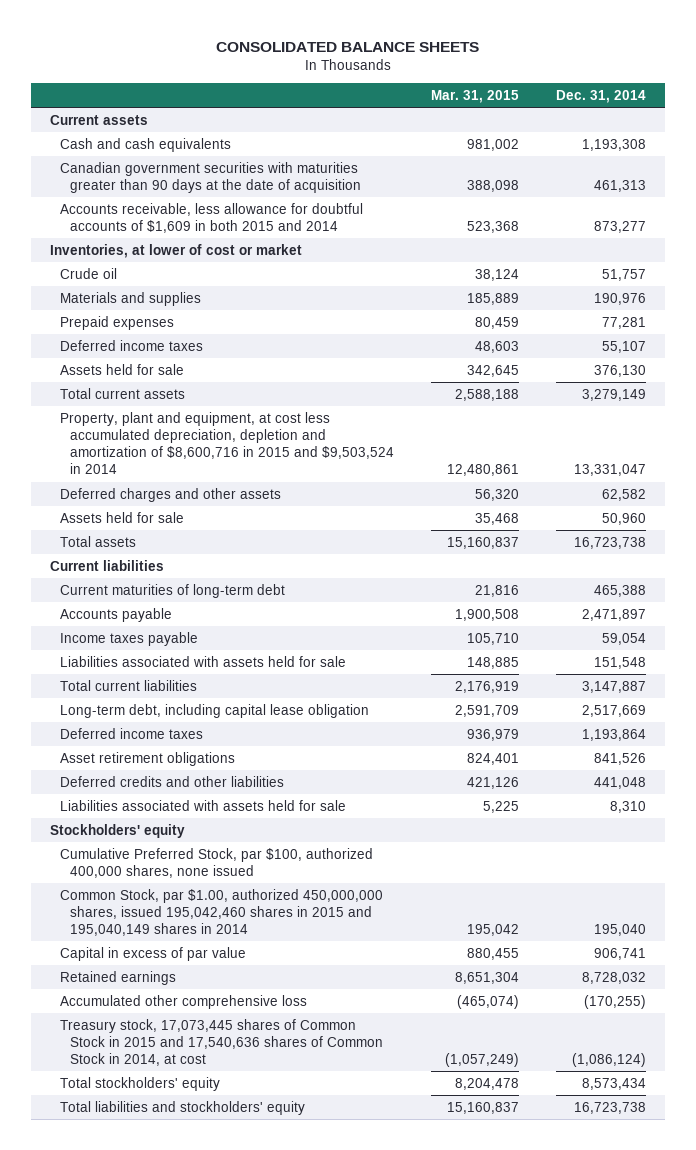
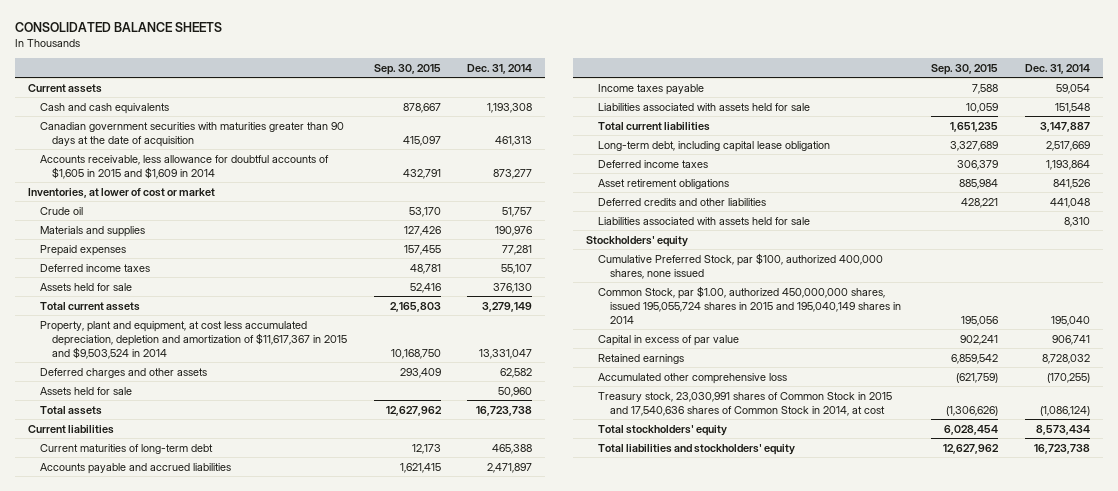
[431,89,520,103] Mar. 31, 2015 -> none
none -> [373,63,441,75] Sep. 30, 2015
[59,202,363,233] Accounts receivable, less allowance for doubtful accounts of $1,609 in both 2015 and 2014 -> [40,154,330,179] Accounts receivable, less allowance for doubtful accounts of $1,605 in 2015 and $1,609 in 2014
[59,411,395,475] Property, plant and equipment, at cost less accumulated depreciation, depletion and amortization of $8,600,716 in 2015 and $9,503,524 in 2014 -> [40,320,347,359] Property, plant and equipment, at cost less accumulated depreciation, depletion and amortization of $11,617,367 in 2015 and $9,503,524 in 2014
[59,607,172,622] Accounts payable -> [40,462,232,474] Accounts payable and accrued liabilities
[59,888,383,936] Common Stock, par $1.00, authorized 450,000,000 shares, issued 195,042,460 shares in 2015 and 195,040,149 shares in 2014 -> [598,285,901,324] Common Stock, par $1.00, authorized 450,000,000 shares, issued 195,055,724 shares in 2015 and 195,040,149 shares in 2014
[59,1018,384,1066] Treasury stock, 17,073,445 shares of Common Stock in 2015 and 17,540,636 shares of Common Stock in 2014, at cost -> [598,391,893,416] Treasury stock, 23,030,991 shares of Common Stock in 2015 and 17,540,636 shares of Common Stock in 2014, at cost

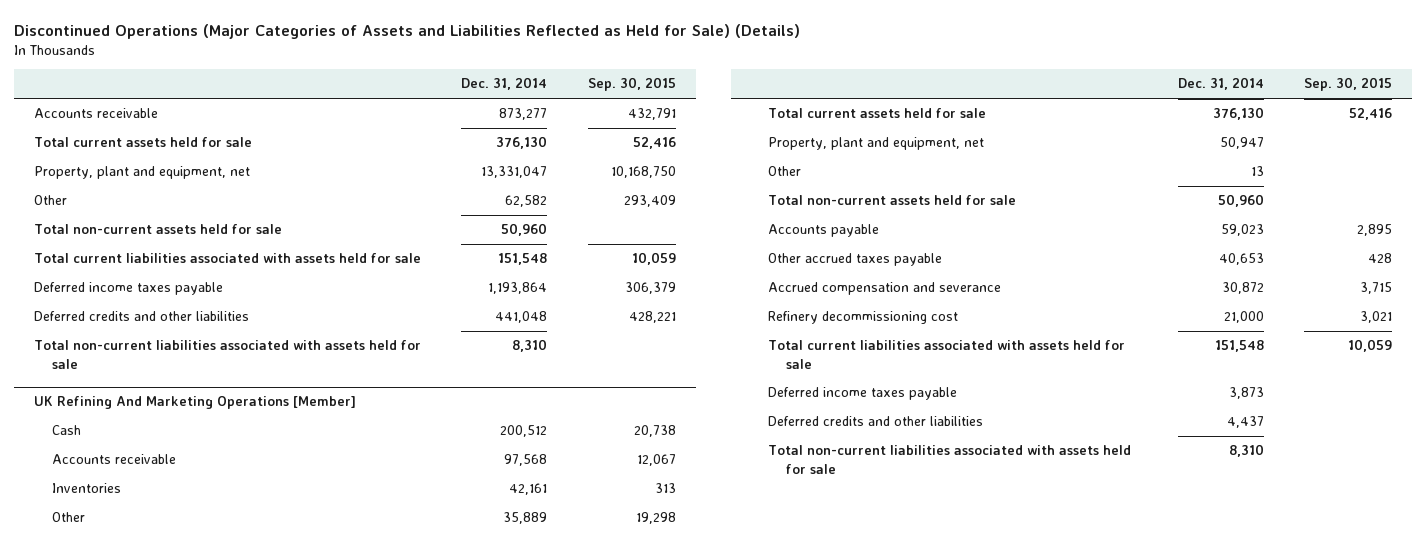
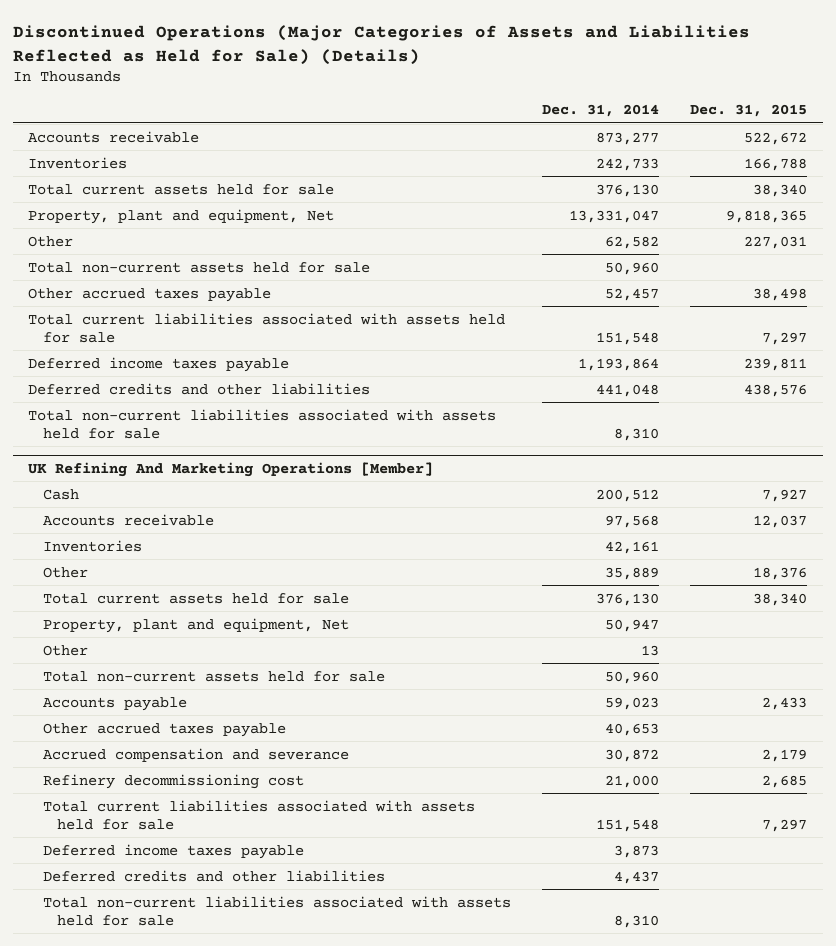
[587,77,676,92] Sep. 30, 2015 -> none
none -> [690,104,808,118] Dec. 31, 2015
none -> [28,156,128,169] Inventories
[34,166,251,180] Property, plant and equipment, net -> [28,208,335,224] Property, plant and equipment, Net
none -> [28,287,272,302] Other accrued taxes payable
[768,137,985,151] Property, plant and equipment, net -> [42,617,349,633] Property, plant and equipment, Net

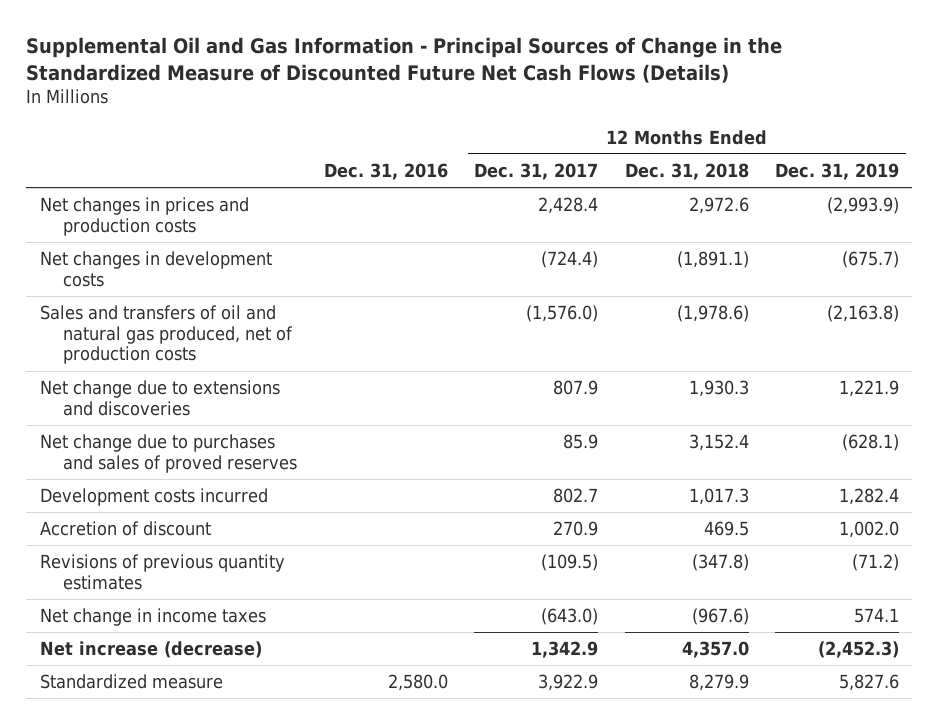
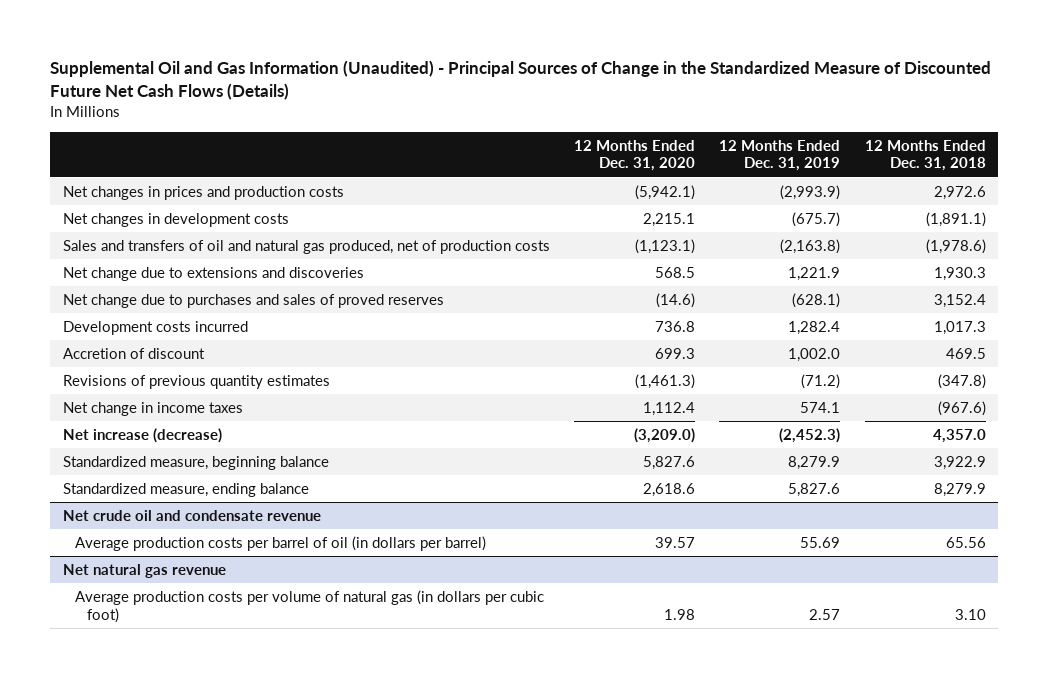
[26,37,783,84] Supplemental Oil and Gas Information - Principal Sources of Change in the Standardized Measure of Discounted Future Net Cash Flows (Details) -> [50,59,992,100] Supplemental Oil and Gas Information (Unaudited) - Principal Sources of Change in the Standardized Measure of Discounted Future Net Cash Flows (Details)
[323,162,448,180] Dec. 31, 2016 -> none
[474,162,599,180] Dec. 31, 2017 -> none
none -> [574,139,696,172] 12 Months Ended Dec. 31, 2020
[39,673,223,689] Standardized measure -> [62,455,329,470] Standardized measure, beginning balance
[688,673,749,691] 8,279.9 -> [933,455,986,470] 3,922.9
[839,673,900,691] 5,827.6 -> [788,455,841,470] 8,279.9
none -> [62,482,309,497] Standardized measure, ending balance
none -> [62,509,321,521] Net crude oil and condensate revenue
none -> [74,535,486,551] Average production costs per barrel of oil (in dollars per barrel)
none -> [62,563,226,578] Net natural gas revenue
none -> [74,589,544,623] Average production costs per volume of natural gas (in dollars per cubic foot)

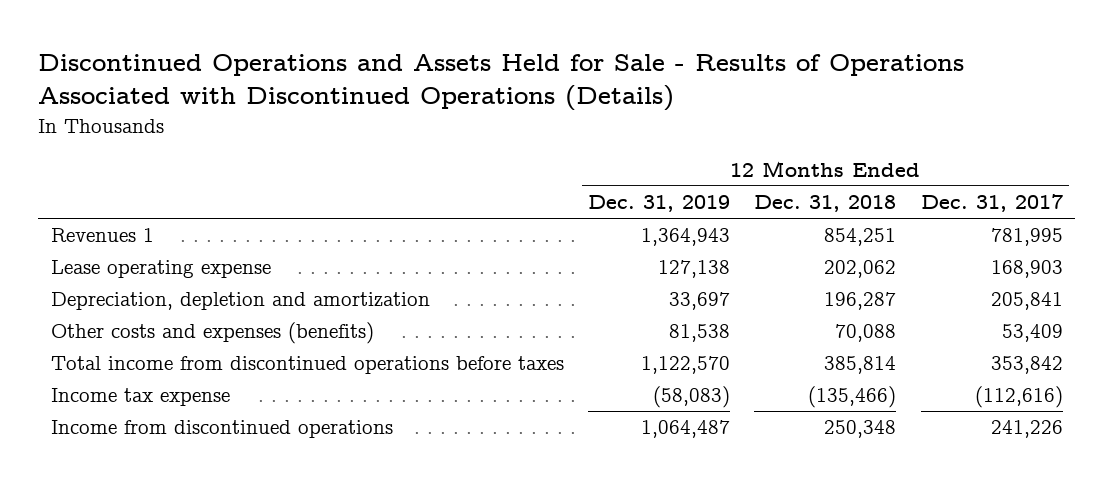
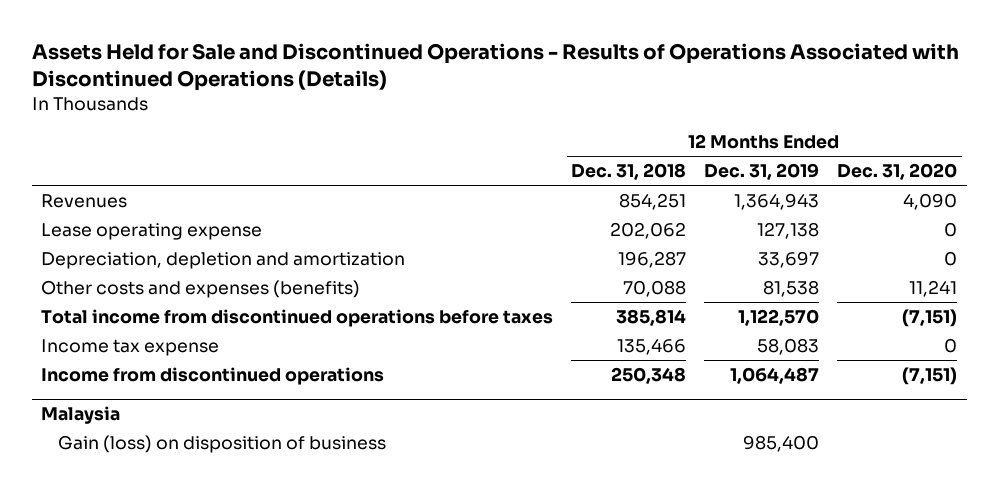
[38,54,965,112] Discontinued Operations and Assets Held for Sale - Results of Operations Associated with Discontinued Operations (Details) -> [31,42,959,91] Assets Held for Sale and Discontinued Operations - Results of Operations Associated with Discontinued Operations (Details)
[920,194,1063,213] Dec. 31, 2017 -> none
none -> [837,162,958,180] Dec. 31, 2020
[50,228,154,243] Revenues 1 -> [40,193,127,208] Revenues
[652,386,730,409] (58,083) -> [757,337,820,355] 58,083
[808,386,897,409] (135,466) -> [617,337,687,355] 135,466
none -> [40,406,120,425] Malaysia
none -> [58,434,387,453] Gain (loss) on disposition of business

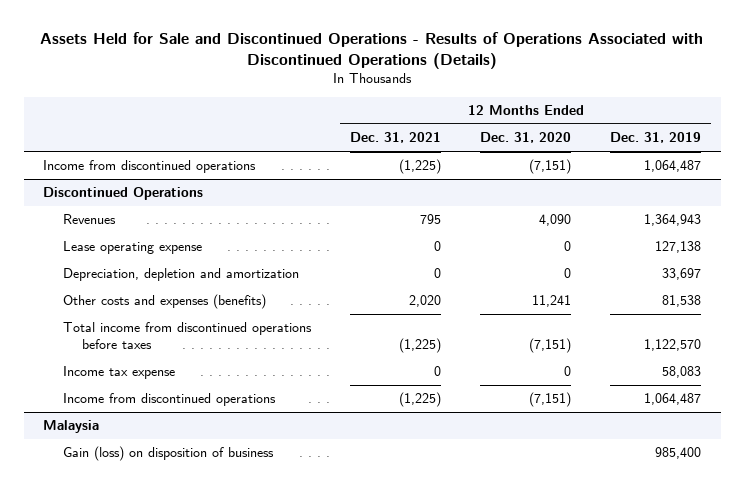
[571,162,687,180] Dec. 31, 2018 -> none
none -> [349,132,441,144] Dec. 31, 2021
none -> [43,160,257,174] Income from discontinued operations
none -> [43,187,204,201] Discontinued Operations

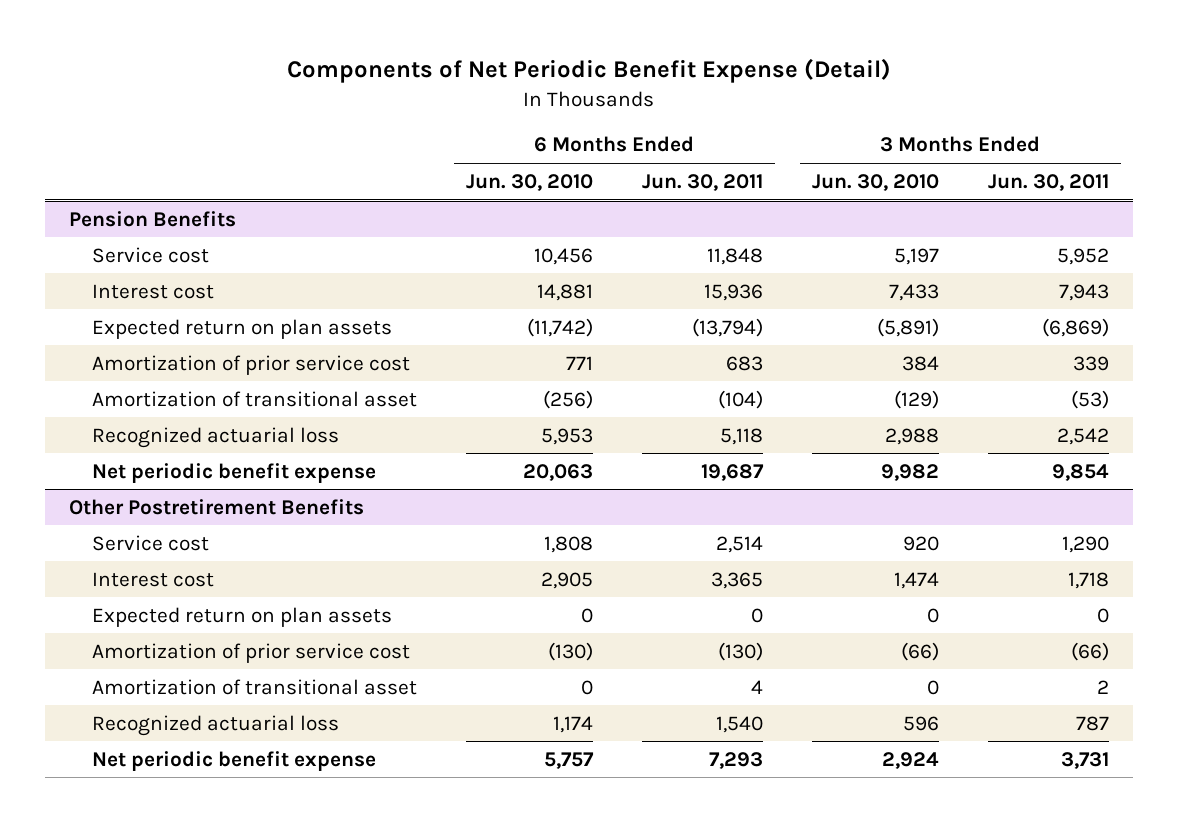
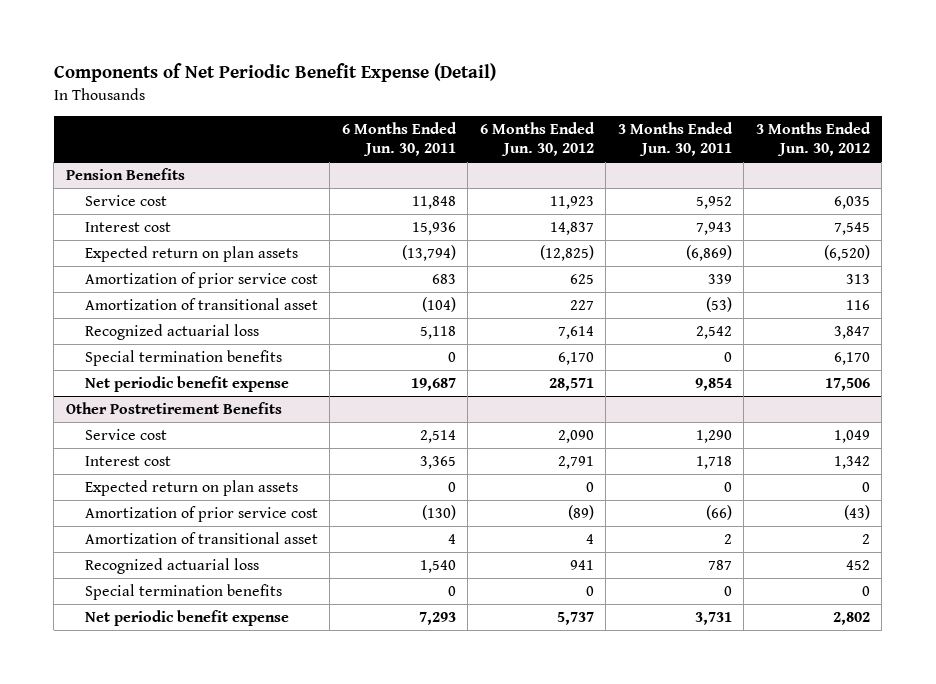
[465,173,593,191] Jun. 30, 2010 -> none
[811,173,939,191] Jun. 30, 2010 -> none
none -> [479,121,595,156] 6 Months Ended Jun. 30, 2012
none -> [755,121,871,156] 3 Months Ended Jun. 30, 2012
none -> [84,350,282,367] Special termination benefits
none -> [84,584,282,601] Special termination benefits

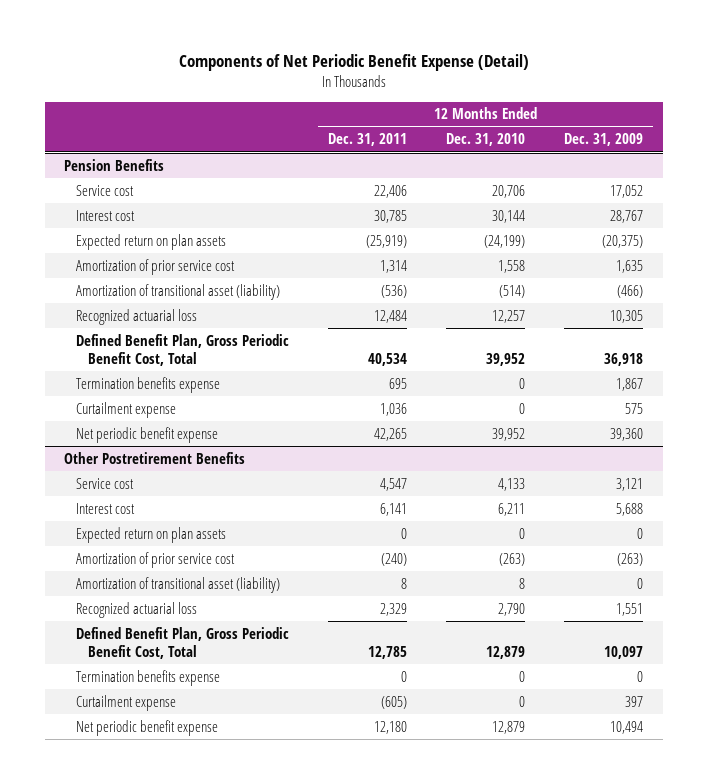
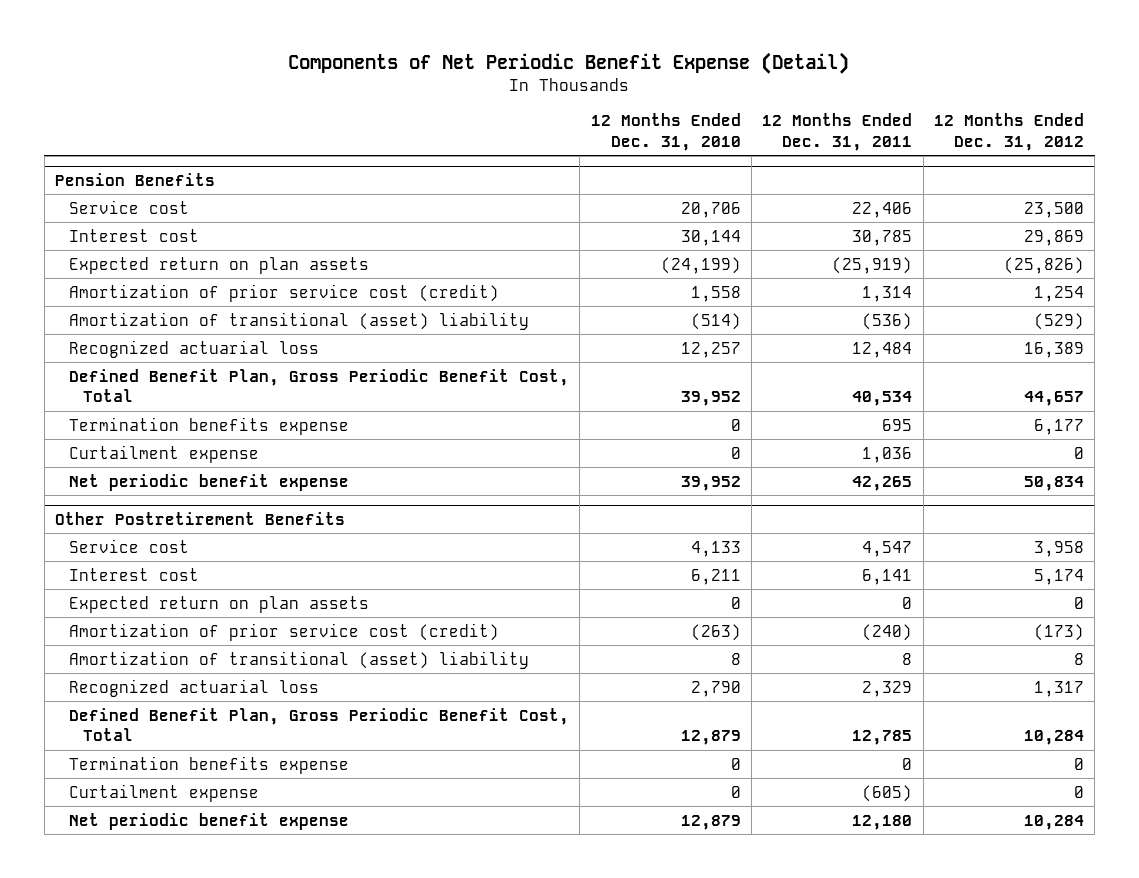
[564,133,644,147] Dec. 31, 2009 -> none
none -> [934,113,1085,152] 12 Months Ended Dec. 31, 2012
[76,258,236,275] Amortization of prior service cost -> [69,283,500,302] Amortization of prior service cost (credit)
[76,283,281,300] Amortization of transitional asset (liability) -> [69,311,530,330] Amortization of transitional (asset) liability
[76,551,236,568] Amortization of prior service cost -> [69,622,500,641] Amortization of prior service cost (credit)
[76,576,281,593] Amortization of transitional asset (liability) -> [69,650,530,669] Amortization of transitional (asset) liability

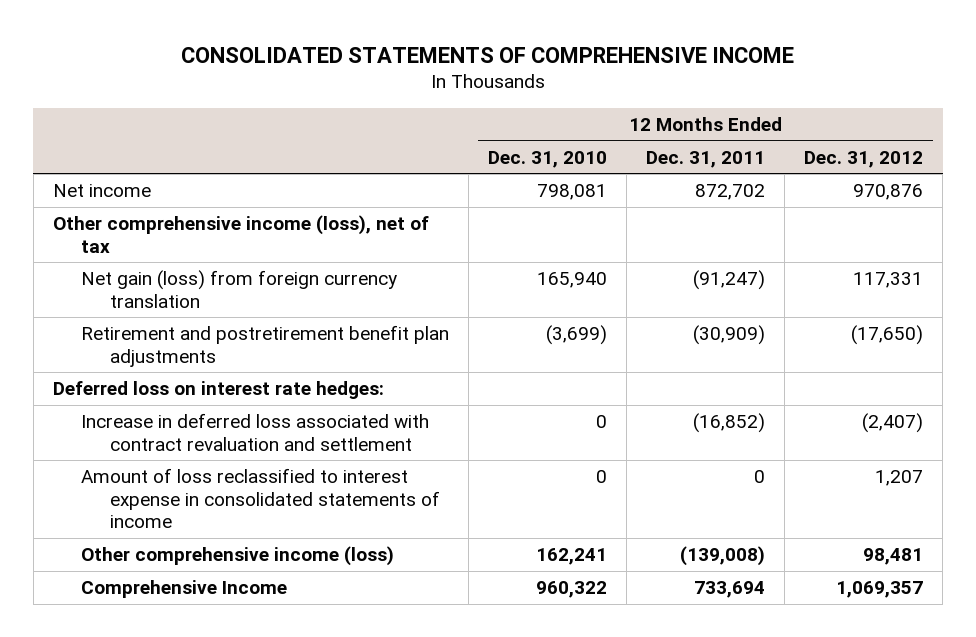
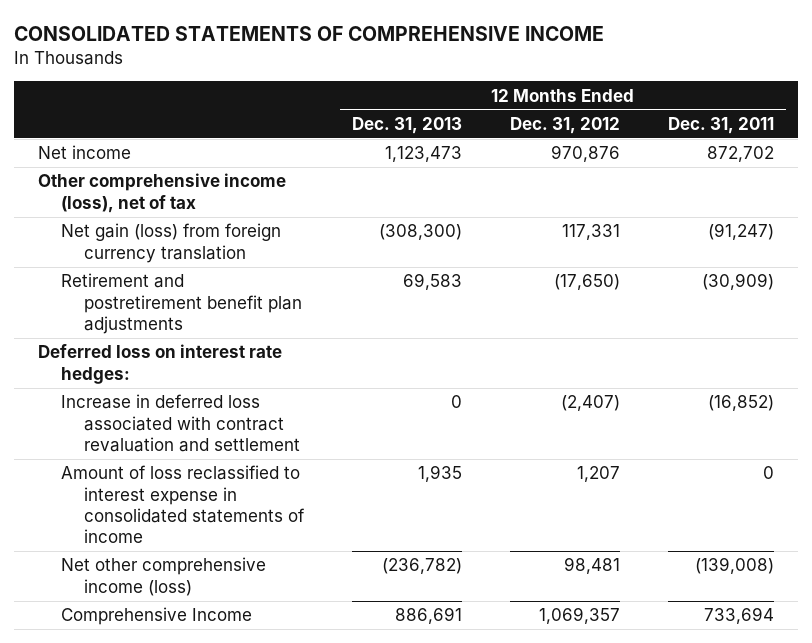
[488,150,608,168] Dec. 31, 2010 -> none
none -> [351,116,462,134] Dec. 31, 2013
[81,546,395,567] Other comprehensive income (loss) -> [61,557,267,596] Net other comprehensive income (loss)

